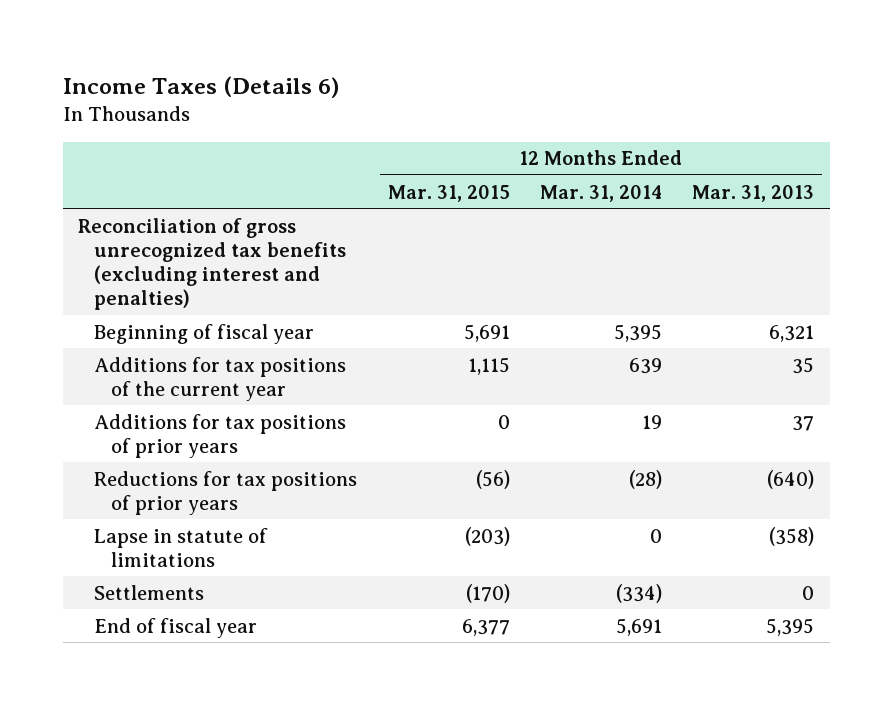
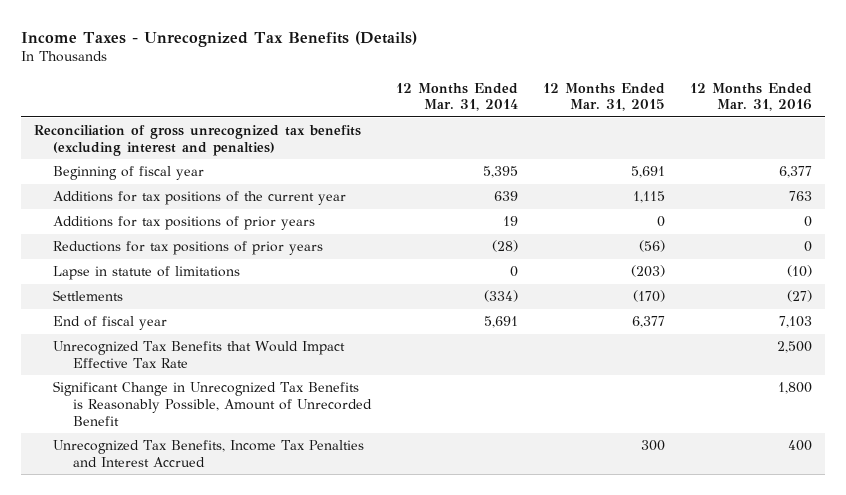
[62,76,339,99] Income Taxes (Details 6) -> [20,30,417,47] Income Taxes - Unrecognized Tax Benefits (Details)
[692,184,815,202] Mar. 31, 2013 -> none
none -> [690,82,813,112] 12 Months Ended Mar. 31, 2016
none -> [53,341,346,368] Unrecognized Tax Benefits that Would Impact Effective Tax Rate
none -> [53,381,372,426] Significant Change in Unrecognized Tax Benefits is Reasonably Possible, Amount of Unrecorded Benefit
none -> [53,440,365,467] Unrecognized Tax Benefits, Income Tax Penalties and Interest Accrued

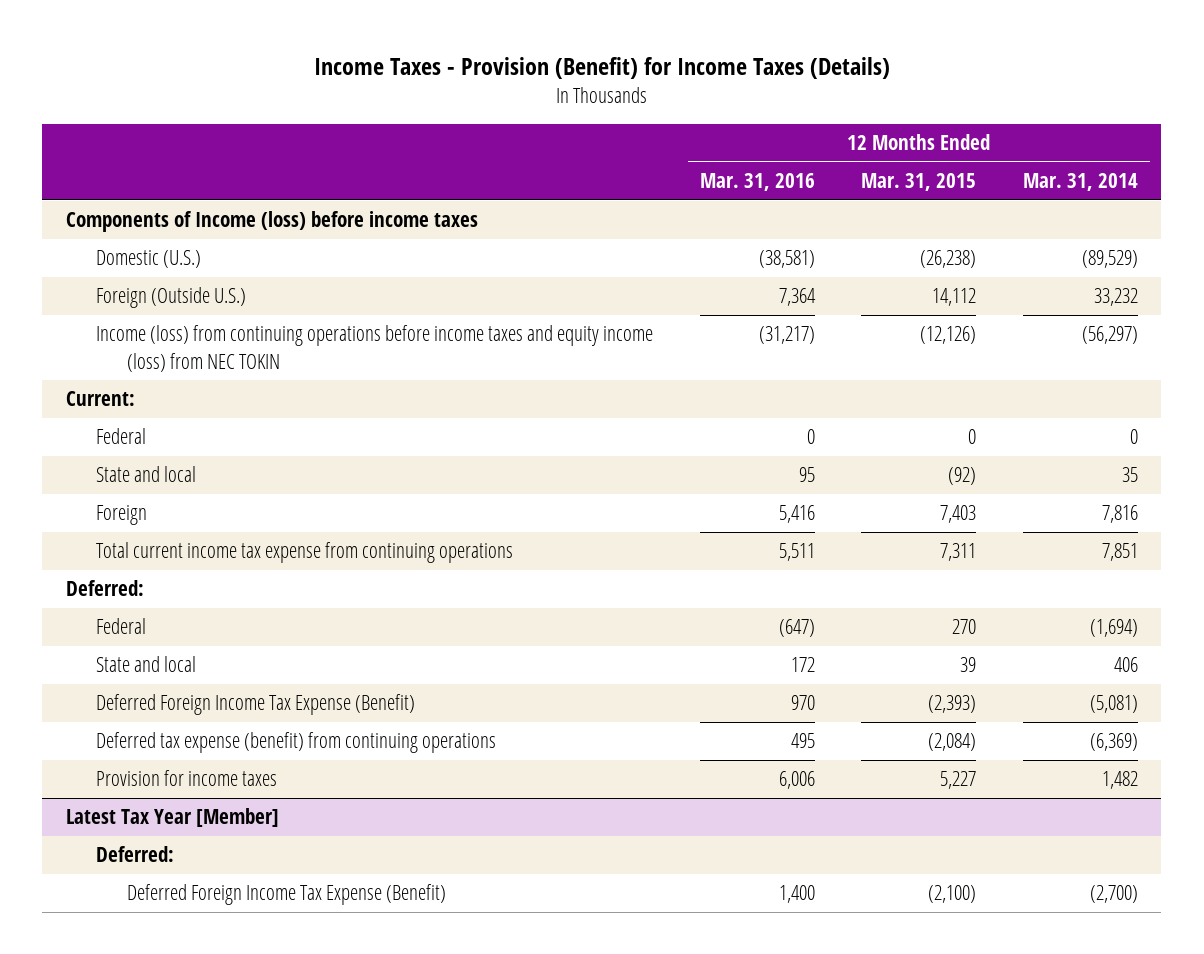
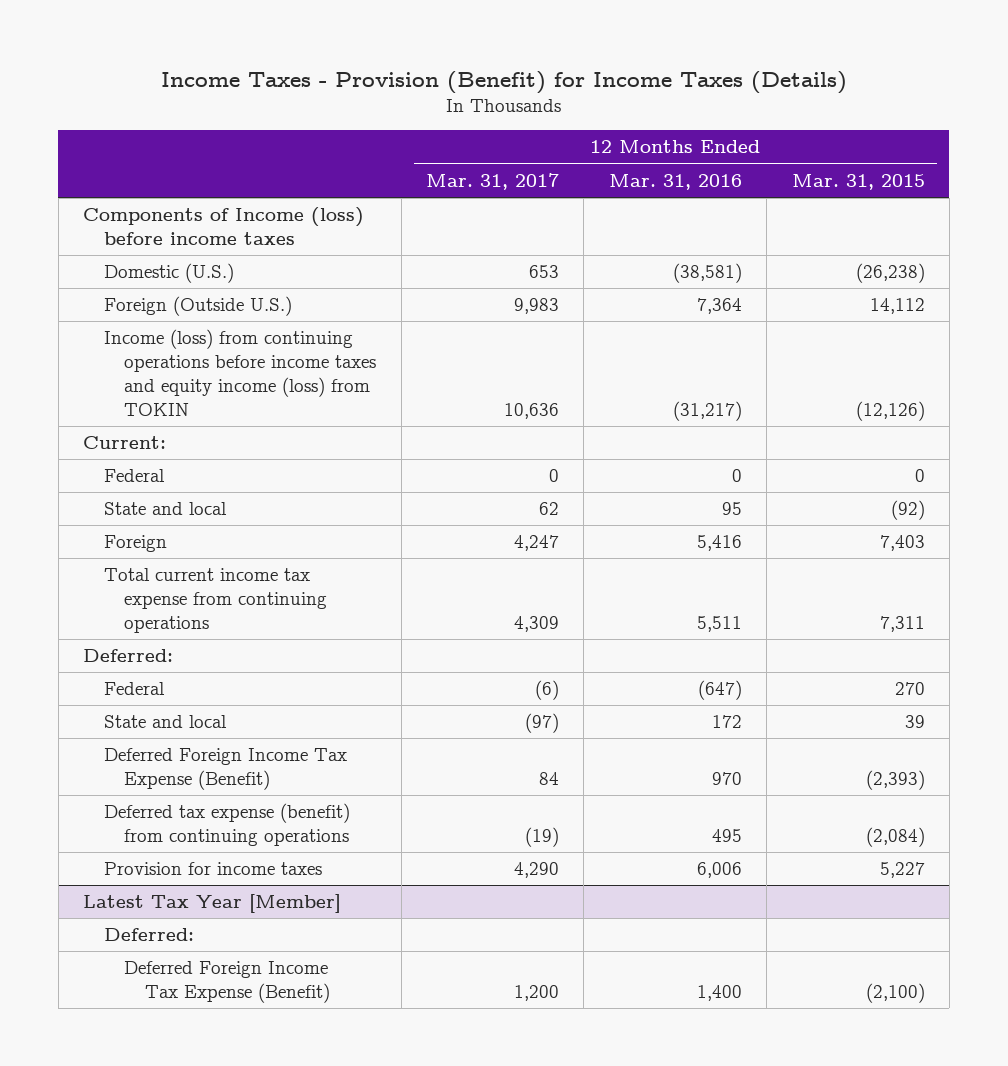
[1023,173,1139,192] Mar. 31, 2014 -> none
none -> [426,172,560,190] Mar. 31, 2017
[96,325,654,372] Income (loss) from continuing operations before income taxes and equity income (loss) from NEC TOKIN -> [103,329,377,416] Income (loss) from continuing operations before income taxes and equity income (loss) from TOKIN

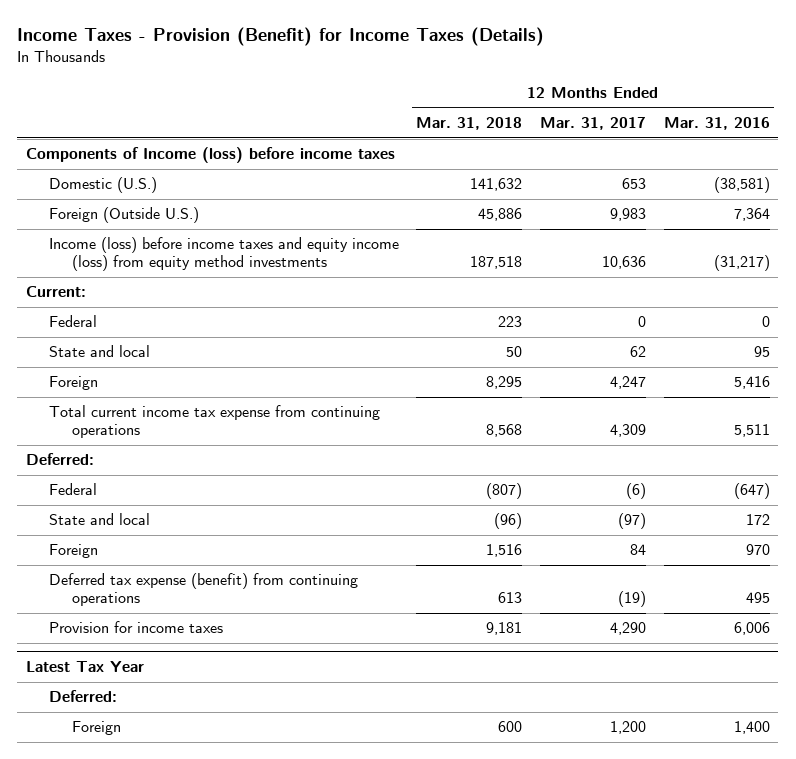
[791,173,925,190] Mar. 31, 2015 -> none
none -> [416,116,523,130] Mar. 31, 2018
[103,329,377,416] Income (loss) from continuing operations before income taxes and equity income (loss) from TOKIN -> [48,237,399,272] Income (loss) before income taxes and equity income (loss) from equity method investments
[103,748,347,790] Deferred Foreign Income Tax Expense (Benefit) -> [48,544,98,559] Foreign
[82,894,341,914] Latest Tax Year [Member] -> [26,661,145,673] Latest Tax Year
[124,961,330,1003] Deferred Foreign Income Tax Expense (Benefit) -> [71,721,121,736] Foreign

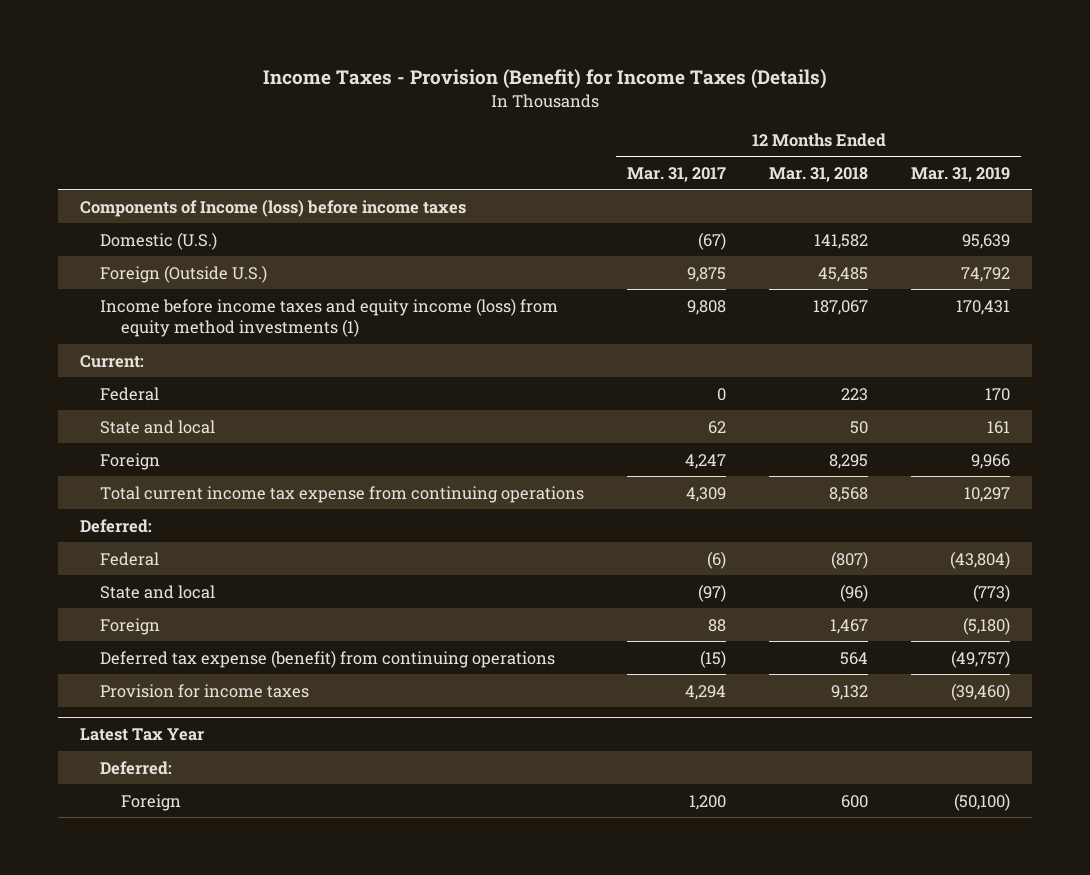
[663,116,770,130] Mar. 31, 2016 -> none
none -> [911,166,1011,182] Mar. 31, 2019
[470,178,523,192] 141,632 -> [814,233,869,249] 141,582
[622,178,647,190] 653 -> [698,231,727,250] (67)
[478,208,523,222] 45,886 -> [818,266,869,282] 45,485
[610,208,647,222] 9,983 -> [687,266,727,282] 9,875
[48,237,399,272] Income (loss) before income taxes and equity income (loss) from equity method investments -> [100,297,559,338] Income before income taxes and equity income (loss) from equity method investments (1)
[470,256,523,270] 187,518 -> [813,299,869,315] 187,067
[602,256,647,270] 10,636 -> [687,299,727,315] 9,808
[486,544,523,558] 1,516 -> [830,618,869,634] 1,467
[630,544,647,556] 84 -> [708,618,727,632] 88
[498,592,523,604] 613 -> [840,651,869,665] 564
[618,591,647,608] (19) -> [700,649,727,668] (15)
[486,622,523,636] 9,181 -> [831,684,869,700] 9,132
[610,622,647,636] 4,290 -> [685,684,727,700] 4,294

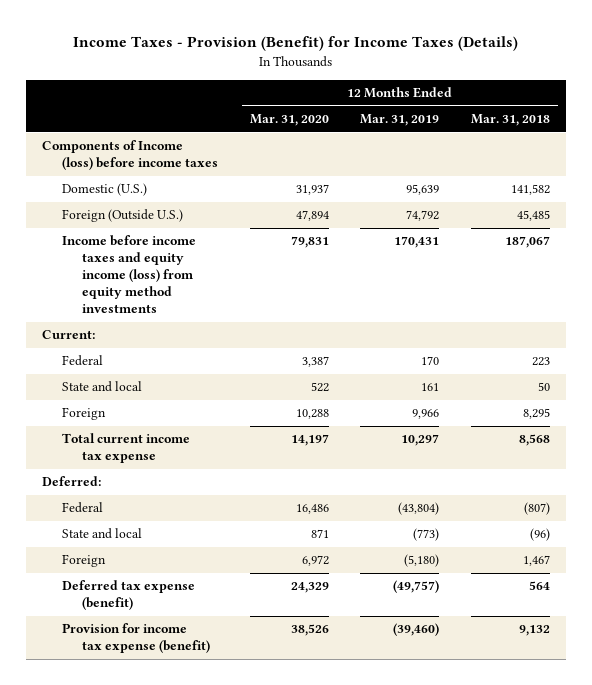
[627,166,727,182] Mar. 31, 2017 -> none
none -> [249,114,329,127] Mar. 31, 2020
[100,297,559,338] Income before income taxes and equity income (loss) from equity method investments (1) -> [62,235,197,313] Income before income taxes and equity income (loss) from equity method investments
[100,485,585,503] Total current income tax expense from continuing operations -> [62,433,191,464] Total current income tax expense
[79,728,204,742] Latest Tax Year -> none
[100,760,173,775] Deferred: -> none
[120,793,181,811] Foreign -> none
[100,649,556,668] Deferred tax expense (benefit) from continuing operations -> [62,580,196,611] Deferred tax expense (benefit)
[100,683,310,698] Provision for income taxes -> [62,623,211,654] Provision for income tax expense (benefit)

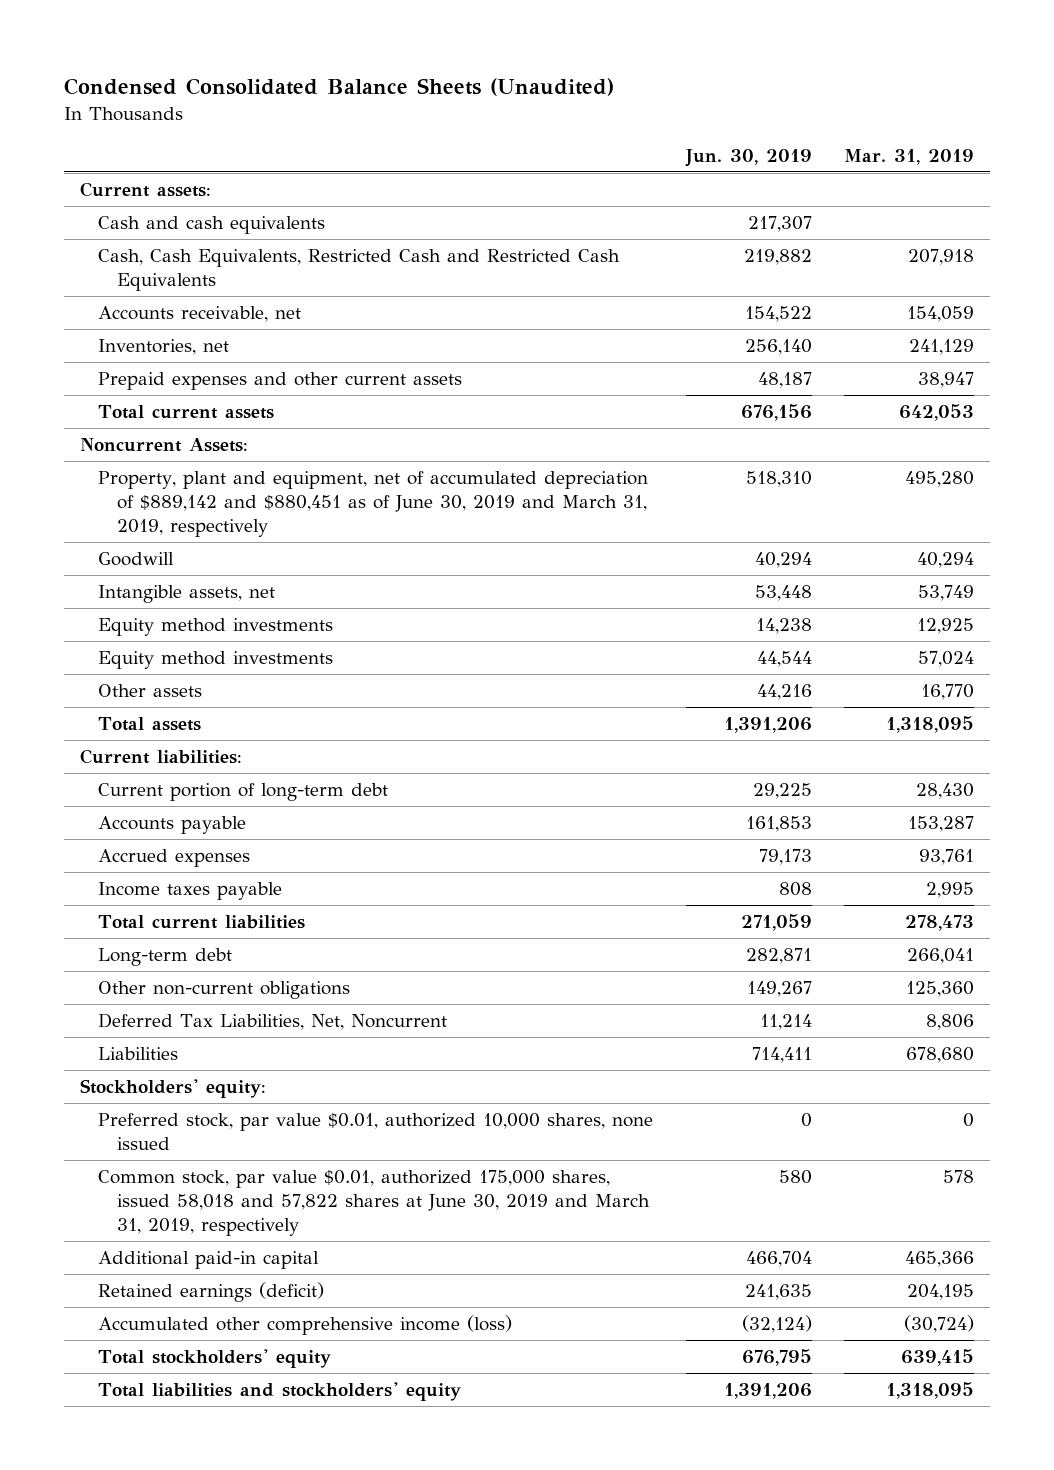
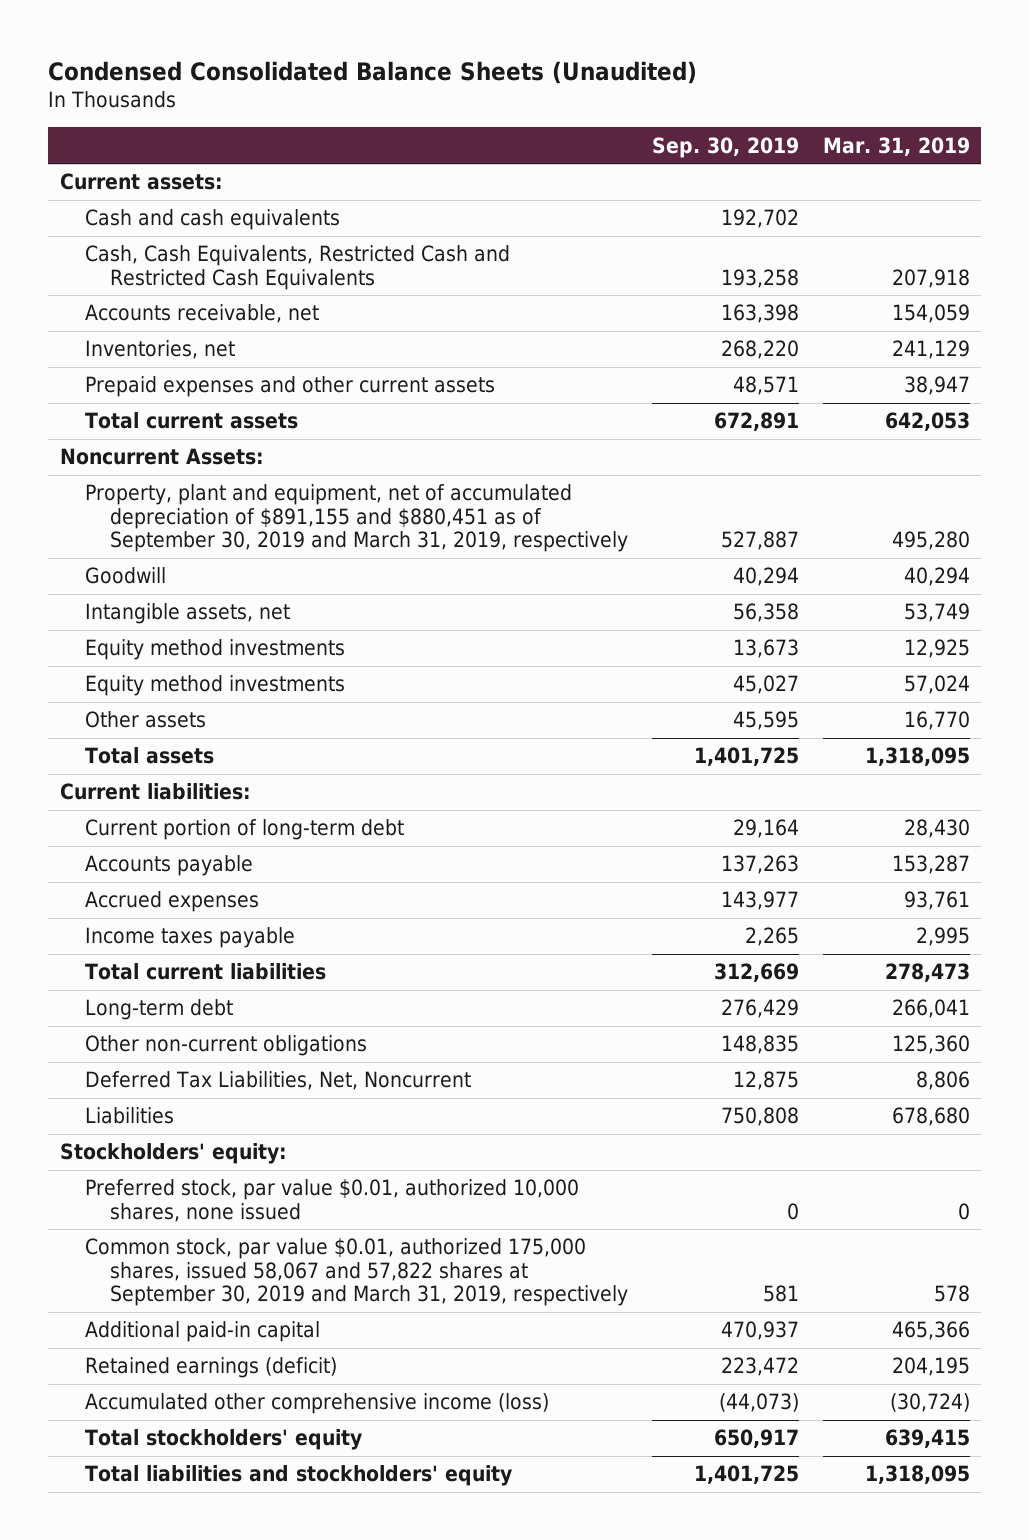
[684,148,812,167] Jun. 30, 2019 -> none
none -> [652,136,800,158] Sep. 30, 2019
[98,471,649,537] Property, plant and equipment, net of accumulated depreciation of $889,142 and $880,451 as of June 30, 2019 and March 31, 2019, respectively -> [85,484,629,553] Property, plant and equipment, net of accumulated depreciation of $891,155 and $880,451 as of September 30, 2019 and March 31, 2019, respectively
[98,1170,650,1236] Common stock, par value $0.01, authorized 175,000 shares, issued 58,018 and 57,822 shares at June 30, 2019 and March 31, 2019, respectively -> [85,1238,629,1307] Common stock, par value $0.01, authorized 175,000 shares, issued 58,067 and 57,822 shares at September 30, 2019 and March 31, 2019, respectively

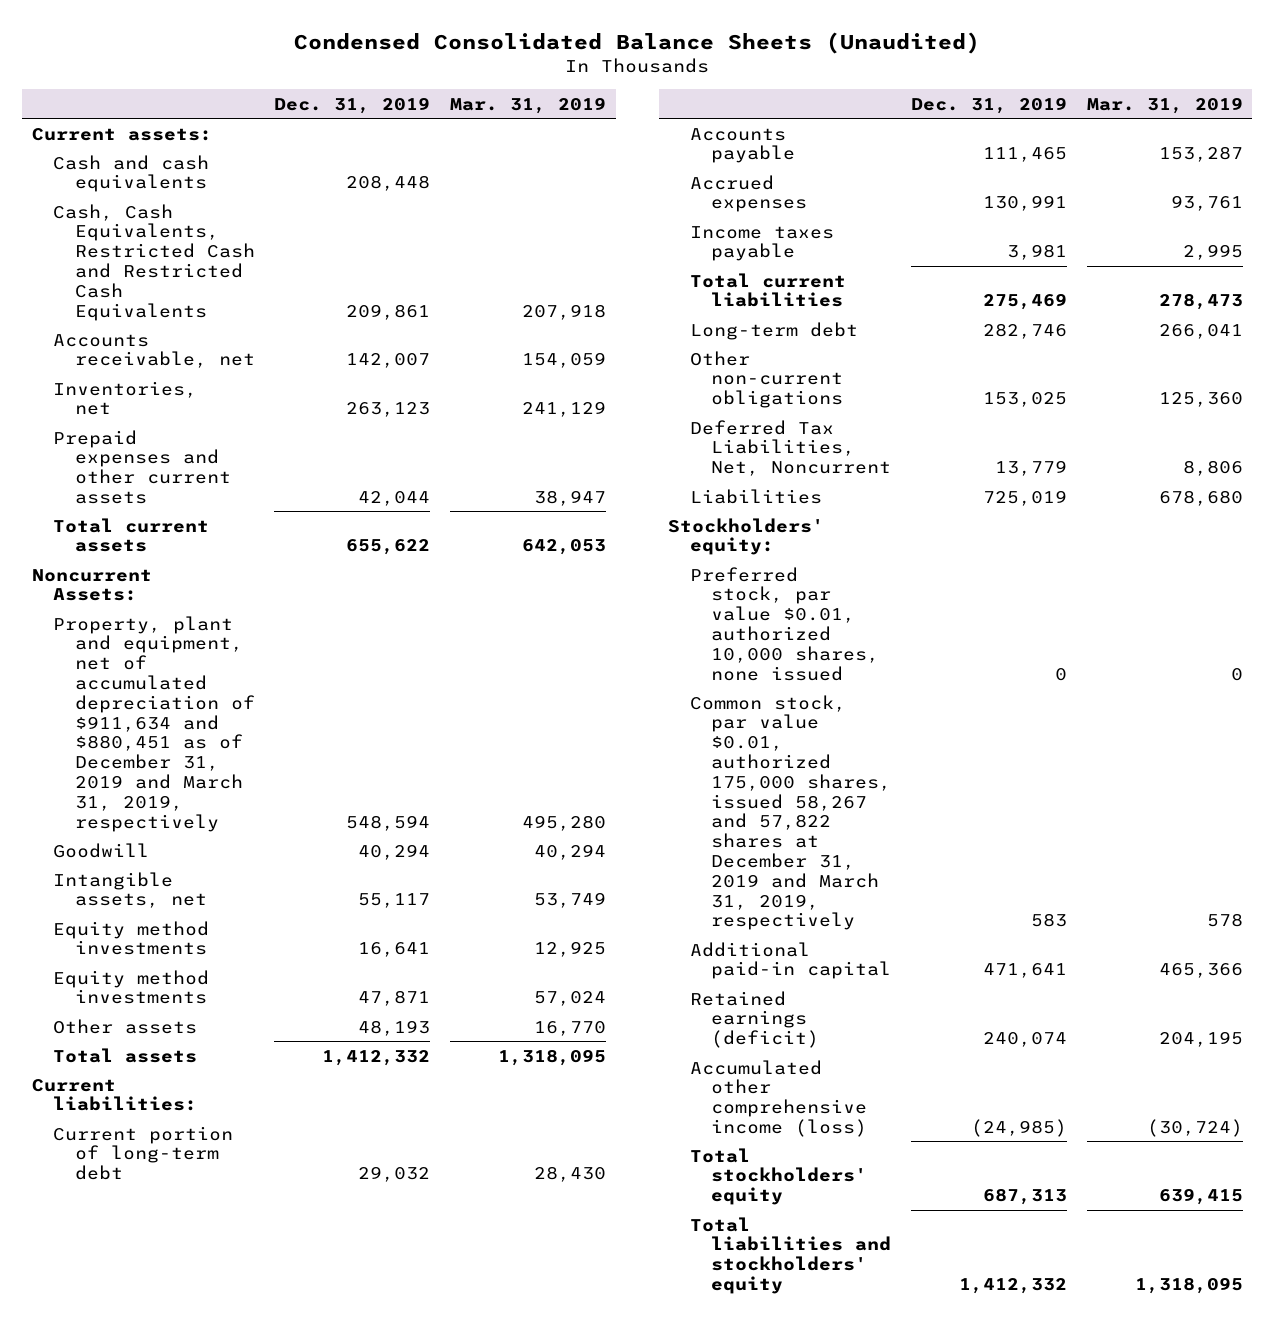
[652,136,800,158] Sep. 30, 2019 -> none
none -> [274,96,431,114] Dec. 31, 2019
[85,484,629,553] Property, plant and equipment, net of accumulated depreciation of $891,155 and $880,451 as of September 30, 2019 and March 31, 2019, respectively -> [53,615,255,832] Property, plant and equipment, net of accumulated depreciation of $911,634 and $880,451 as of December 31, 2019 and March 31, 2019, respectively
[85,1238,629,1307] Common stock, par value $0.01, authorized 175,000 shares, issued 58,067 and 57,822 shares at September 30, 2019 and March 31, 2019, respectively -> [689,694,892,931] Common stock, par value $0.01, authorized 175,000 shares, issued 58,267 and 57,822 shares at December 31, 2019 and March 31, 2019, respectively

